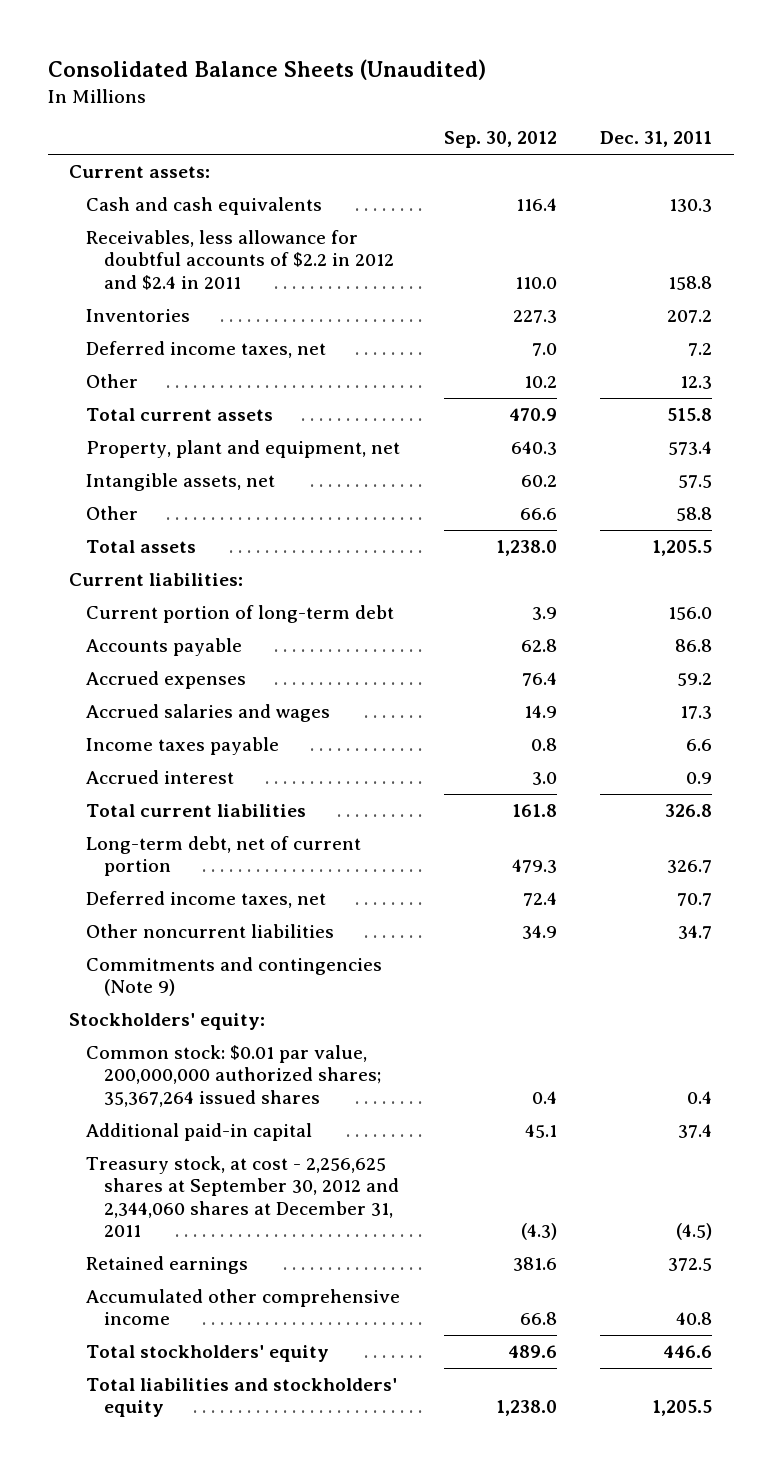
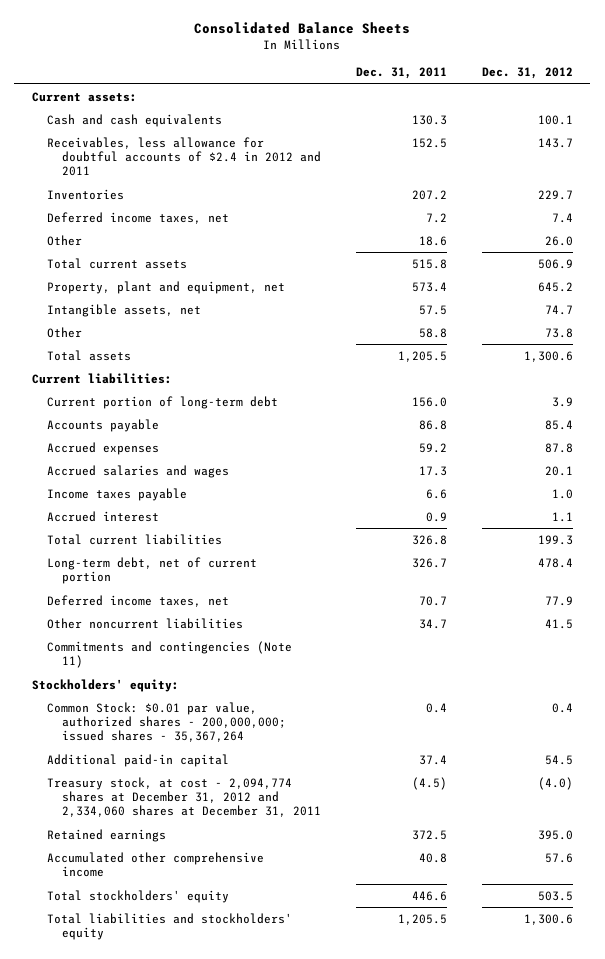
[47,58,486,80] Consolidated Balance Sheets (Unaudited) -> [194,21,411,34] Consolidated Balance Sheets
[443,131,557,149] Sep. 30, 2012 -> none
none -> [481,67,573,80] Dec. 31, 2012
[86,229,394,290] Receivables, less allowance for doubtful accounts of $2.2 in 2012 and $2.4 in 2011 -> [46,136,321,177] Receivables, less allowance for doubtful accounts of $2.4 in 2012 and 2011
[668,275,713,290] 158.8 -> [411,137,447,148] 152.5
[680,375,713,389] 12.3 -> [418,235,447,246] 18.6
[86,956,383,997] Commitments and contingencies (Note 9) -> [46,640,292,669] Commitments and contingencies (Note 11)
[86,1044,381,1107] Common stock: $0.01 par value, 200,000,000 authorized shares; 35,367,264 issued shares -> [46,701,286,743] Common Stock: $0.01 par value, authorized shares - 200,000,000; issued shares - 35,367,264
[86,1155,399,1238] Treasury stock, at cost - 2,256,625 shares at September 30, 2012 and 2,344,060 shares at December 31, 2011 -> [46,776,321,818] Treasury stock, at cost - 2,094,774 shares at December 31, 2012 and 2,334,060 shares at December 31, 2011

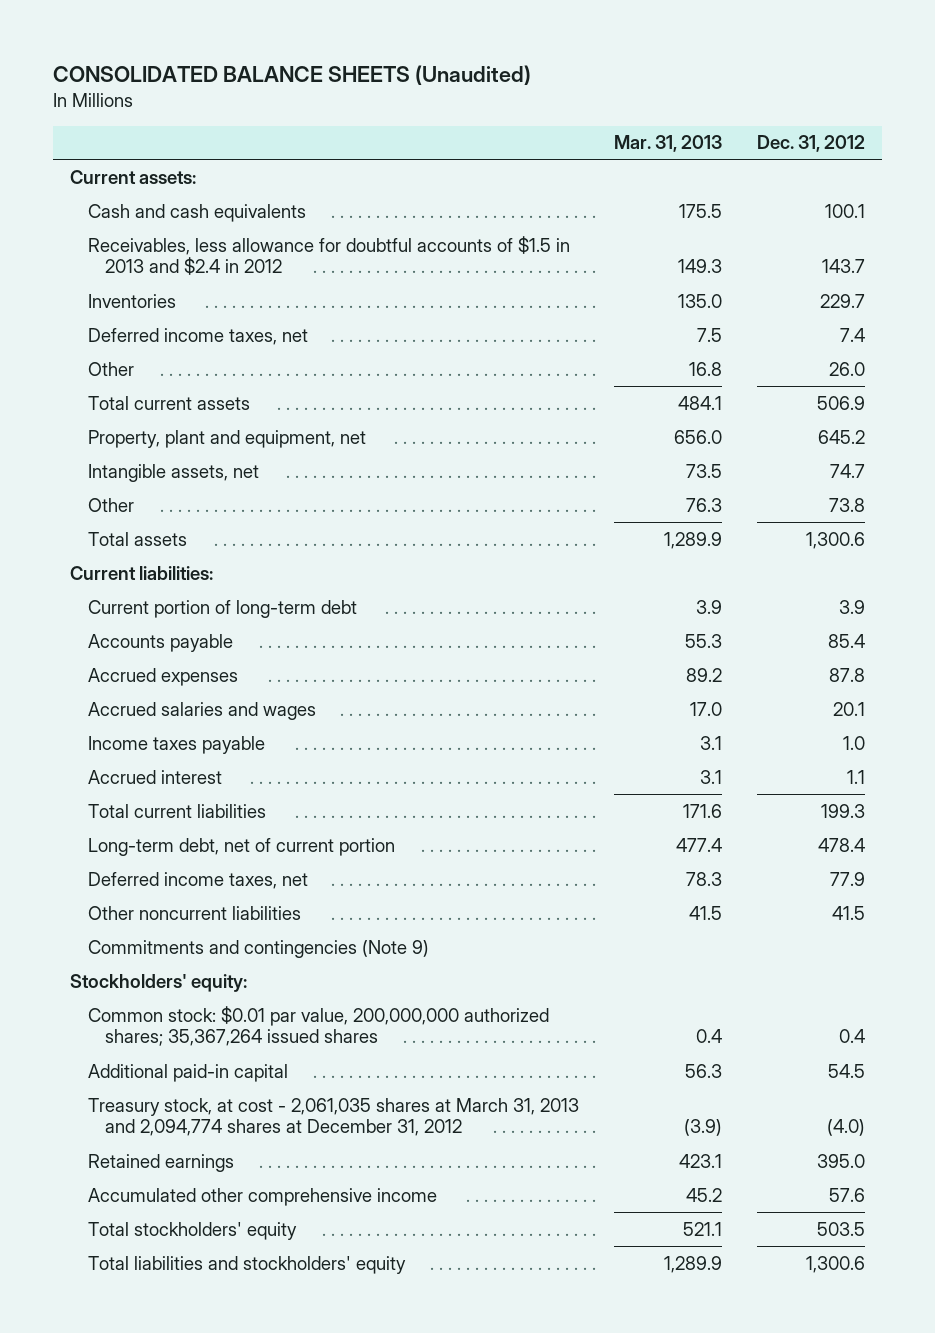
[194,21,411,34] Consolidated Balance Sheets -> [52,64,531,85] CONSOLIDATED BALANCE SHEETS (Unaudited)
[355,67,447,80] Dec. 31, 2011 -> none
none -> [613,135,722,153] Mar. 31, 2013
[46,136,321,177] Receivables, less allowance for doubtful accounts of $2.4 in 2012 and 2011 -> [87,235,570,276] Receivables, less allowance for doubtful accounts of $1.5 in 2013 and $2.4 in 2012
[46,640,292,669] Commitments and contingencies (Note 11) -> [87,939,429,958] Commitments and contingencies (Note 9)
[46,701,286,743] Common Stock: $0.01 par value, authorized shares - 200,000,000; issued shares - 35,367,264 -> [87,1005,549,1047] Common stock: $0.01 par value, 200,000,000 authorized shares; 35,367,264 issued shares
[46,776,321,818] Treasury stock, at cost - 2,094,774 shares at December 31, 2012 and 2,334,060 shares at December 31, 2011 -> [87,1097,579,1137] Treasury stock, at cost - 2,061,035 shares at March 31, 2013 and 2,094,774 shares at December 31, 2012

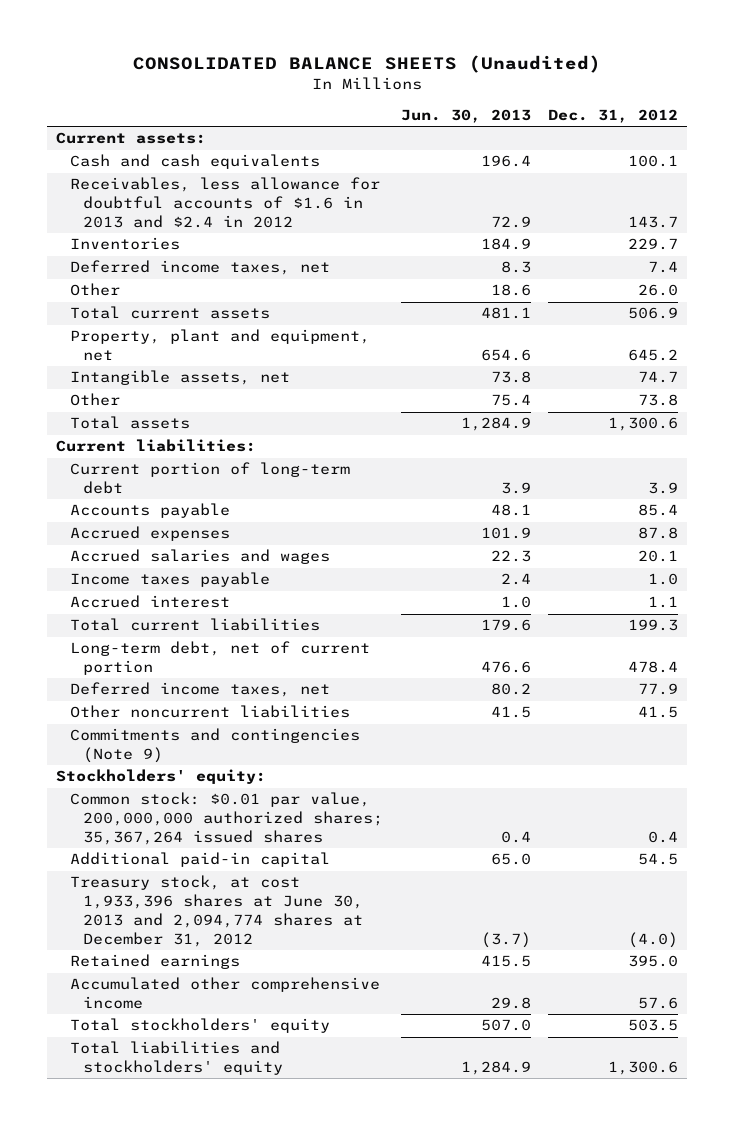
[613,135,722,153] Mar. 31, 2013 -> none
none -> [400,108,531,123] Jun. 30, 2013
[87,235,570,276] Receivables, less allowance for doubtful accounts of $1.5 in 2013 and $2.4 in 2012 -> [69,177,380,228] Receivables, less allowance for doubtful accounts of $1.6 in 2013 and $2.4 in 2012
[87,1097,579,1137] Treasury stock, at cost - 2,061,035 shares at March 31, 2013 and 2,094,774 shares at December 31, 2012 -> [69,875,364,947] Treasury stock, at cost 1,933,396 shares at June 30, 2013 and 2,094,774 shares at December 31, 2012

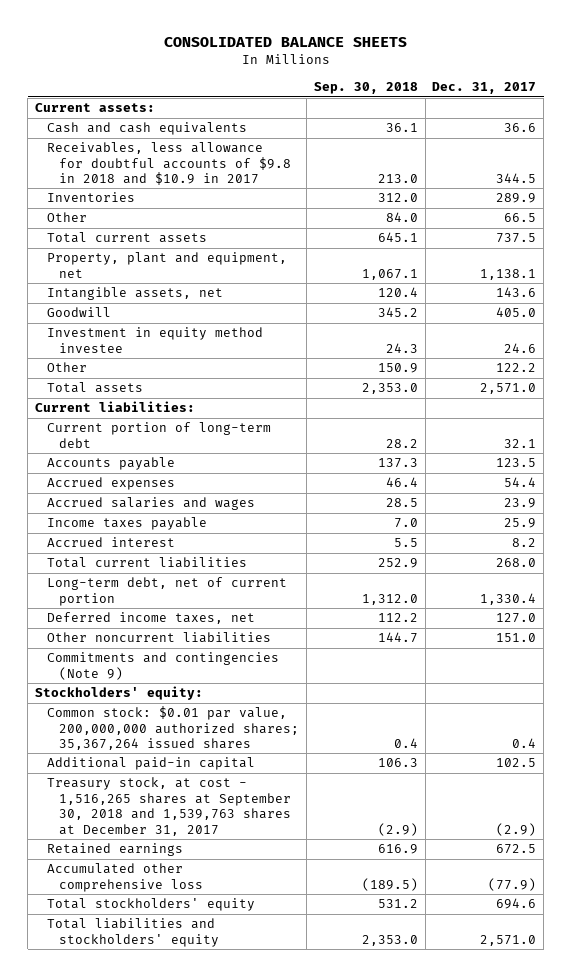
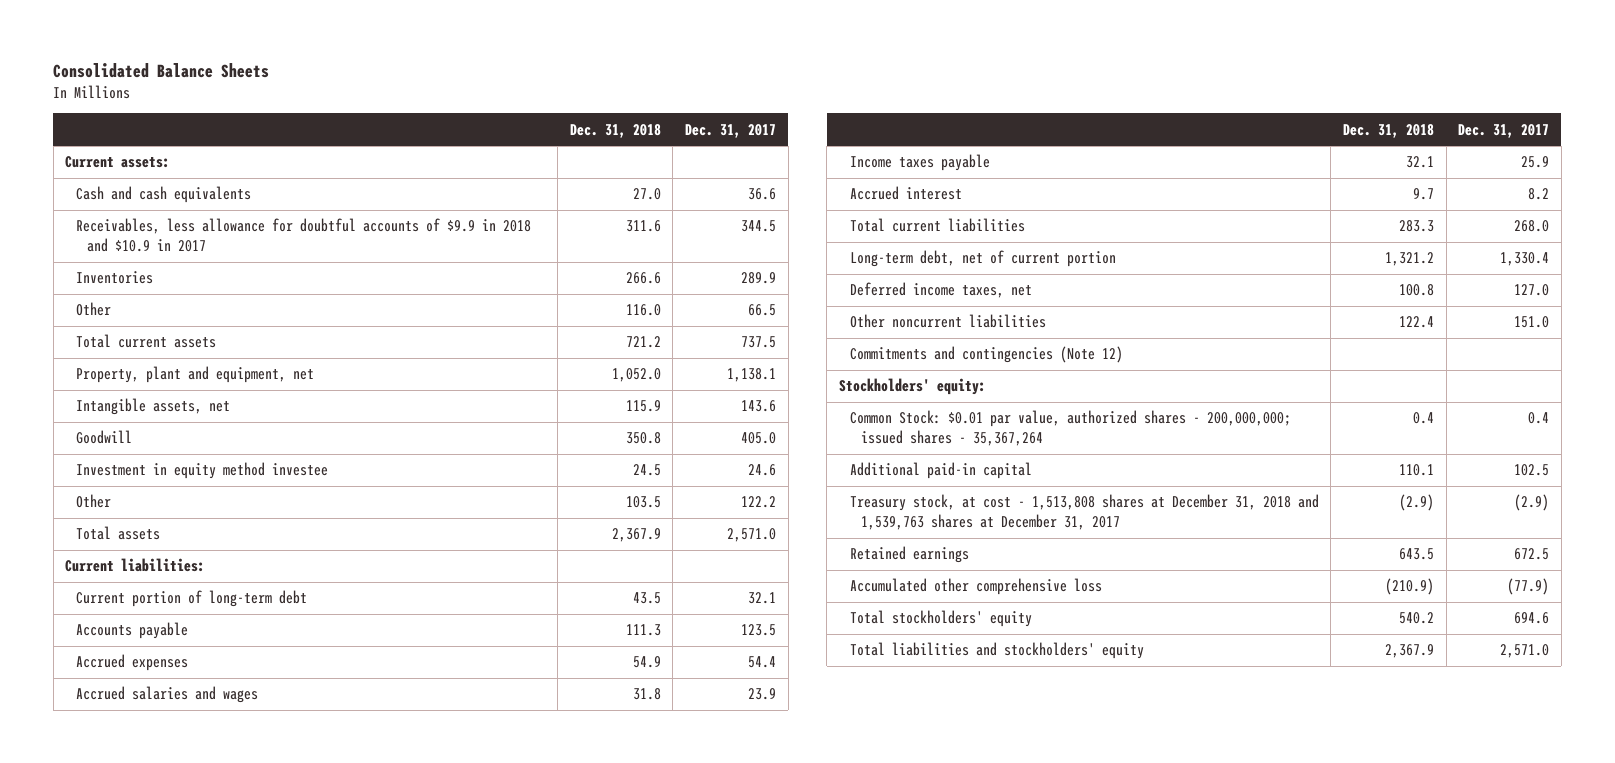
[163,37,407,48] CONSOLIDATED BALANCE SHEETS -> [53,63,270,79] Consolidated Balance Sheets
[313,82,418,95] Sep. 30, 2018 -> none
none -> [569,123,661,138] Dec. 31, 2018
[47,142,292,186] Receivables, less allowance for doubtful accounts of $9.8 in 2018 and $10.9 in 2017 -> [76,218,532,253] Receivables, less allowance for doubtful accounts of $9.9 in 2018 and $10.9 in 2017
[47,652,280,680] Commitments and contingencies (Note 9) -> [849,346,1123,364] Commitments and contingencies (Note 12)
[47,706,300,751] Common stock: $0.01 par value, 200,000,000 authorized shares; 35,367,264 issued shares -> [849,410,1291,447] Common Stock: $0.01 par value, authorized shares - 200,000,000; issued shares - 35,367,264
[47,777,292,836] Treasury stock, at cost - 1,516,265 shares at September 30, 2018 and 1,539,763 shares at December 31, 2017 -> [849,494,1319,531] Treasury stock, at cost - 1,513,808 shares at December 31, 2018 and 1,539,763 shares at December 31, 2017

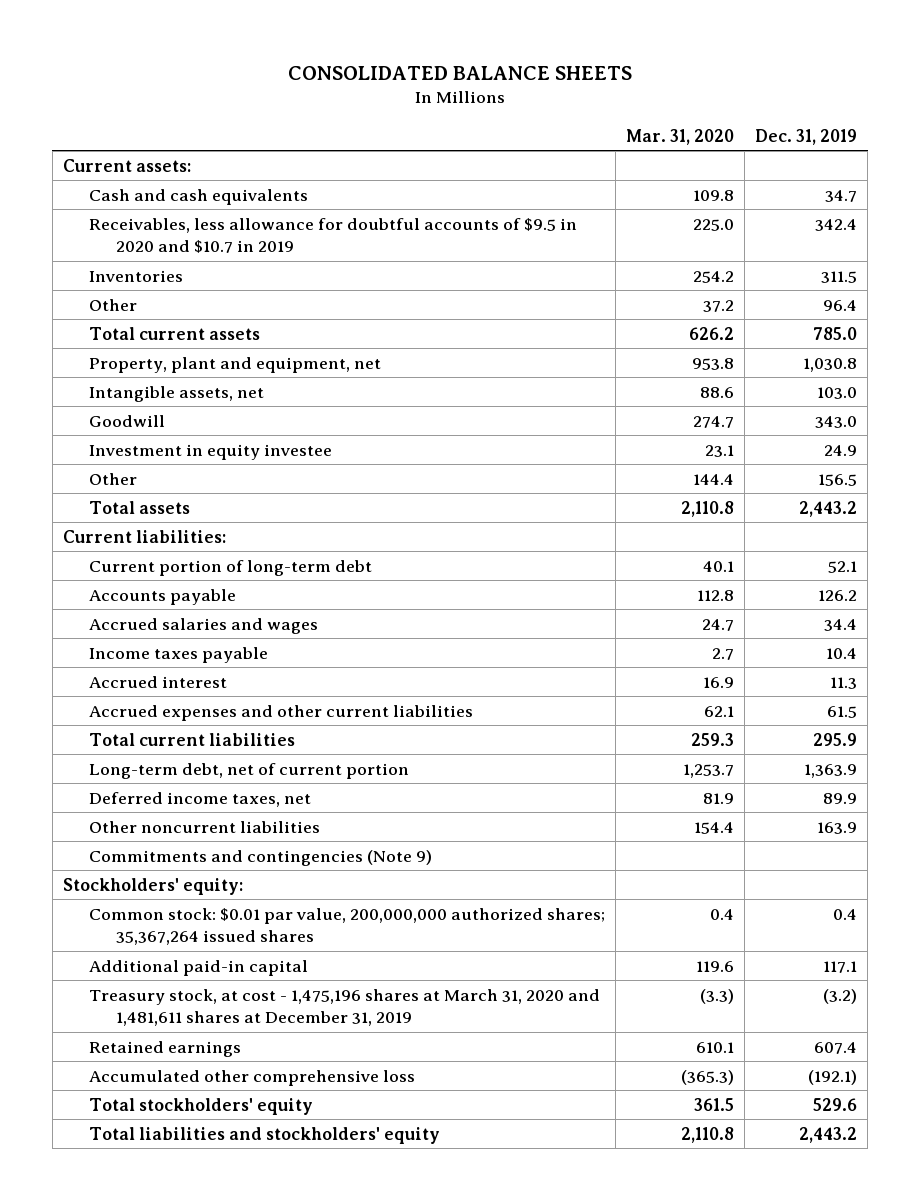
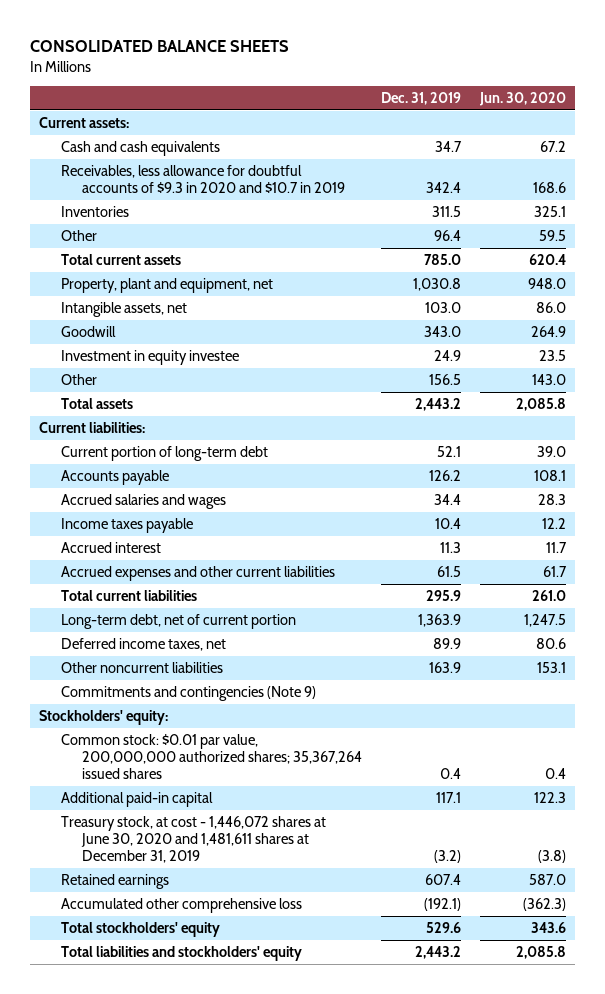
[626,128,735,145] Mar. 31, 2020 -> none
none -> [478,91,566,106] Jun. 30, 2020
[89,217,578,254] Receivables, less allowance for doubtful accounts of $9.5 in 2020 and $10.7 in 2019 -> [60,165,346,194] Receivables, less allowance for doubtful accounts of $9.3 in 2020 and $10.7 in 2019
[89,988,601,1027] Treasury stock, at cost - 1,475,196 shares at March 31, 2020 and 1,481,611 shares at December 31, 2019 -> [60,816,326,864] Treasury stock, at cost - 1,446,072 shares at June 30, 2020 and 1,481,611 shares at December 31, 2019

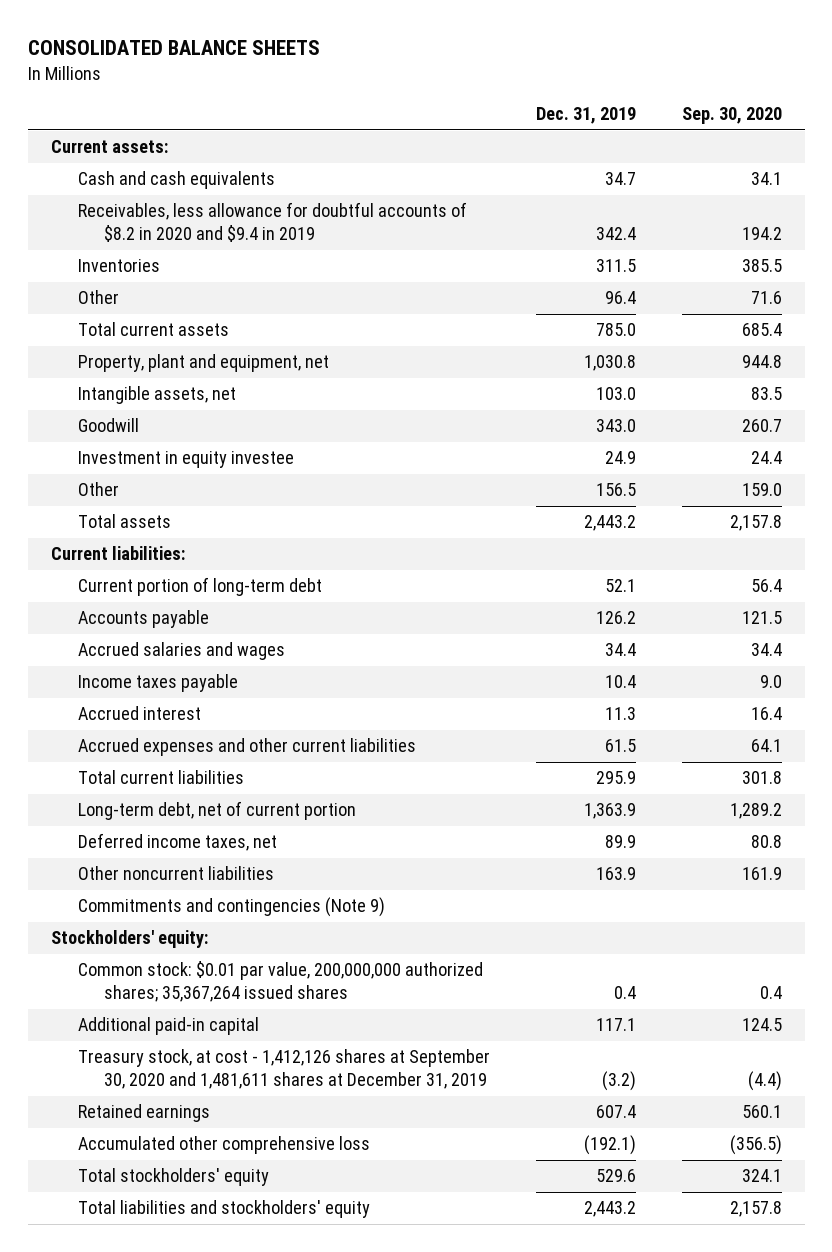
[478,91,566,106] Jun. 30, 2020 -> none
none -> [681,106,782,124] Sep. 30, 2020
[60,165,346,194] Receivables, less allowance for doubtful accounts of $9.3 in 2020 and $10.7 in 2019 -> [77,202,467,242] Receivables, less allowance for doubtful accounts of $8.2 in 2020 and $9.4 in 2019
[60,816,326,864] Treasury stock, at cost - 1,446,072 shares at June 30, 2020 and 1,481,611 shares at December 31, 2019 -> [77,1049,490,1089] Treasury stock, at cost - 1,412,126 shares at September 30, 2020 and 1,481,611 shares at December 31, 2019

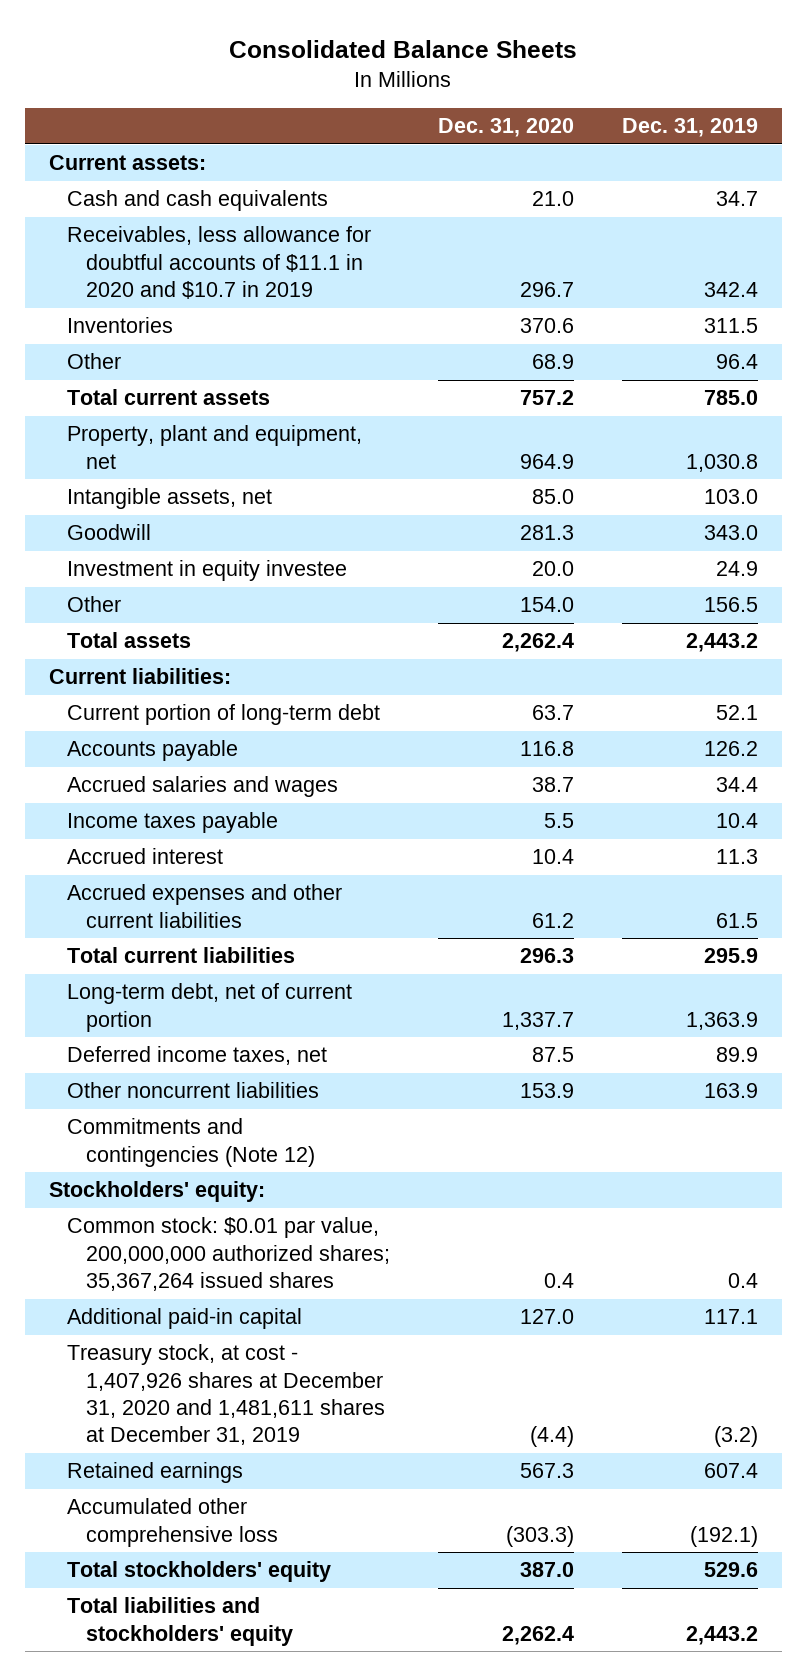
[27,40,320,56] CONSOLIDATED BALANCE SHEETS -> [229,39,578,58] Consolidated Balance Sheets
[681,106,782,124] Sep. 30, 2020 -> none
none -> [437,118,574,138] Dec. 31, 2020
[77,202,467,242] Receivables, less allowance for doubtful accounts of $8.2 in 2020 and $9.4 in 2019 -> [67,226,372,299] Receivables, less allowance for doubtful accounts of $11.1 in 2020 and $10.7 in 2019
[77,897,385,918] Commitments and contingencies (Note 9) -> [67,1118,315,1167] Commitments and contingencies (Note 12)
[77,1049,490,1089] Treasury stock, at cost - 1,412,126 shares at September 30, 2020 and 1,481,611 shares at December 31, 2019 -> [67,1344,385,1446] Treasury stock, at cost - 1,407,926 shares at December 31, 2020 and 1,481,611 shares at December 31, 2019

